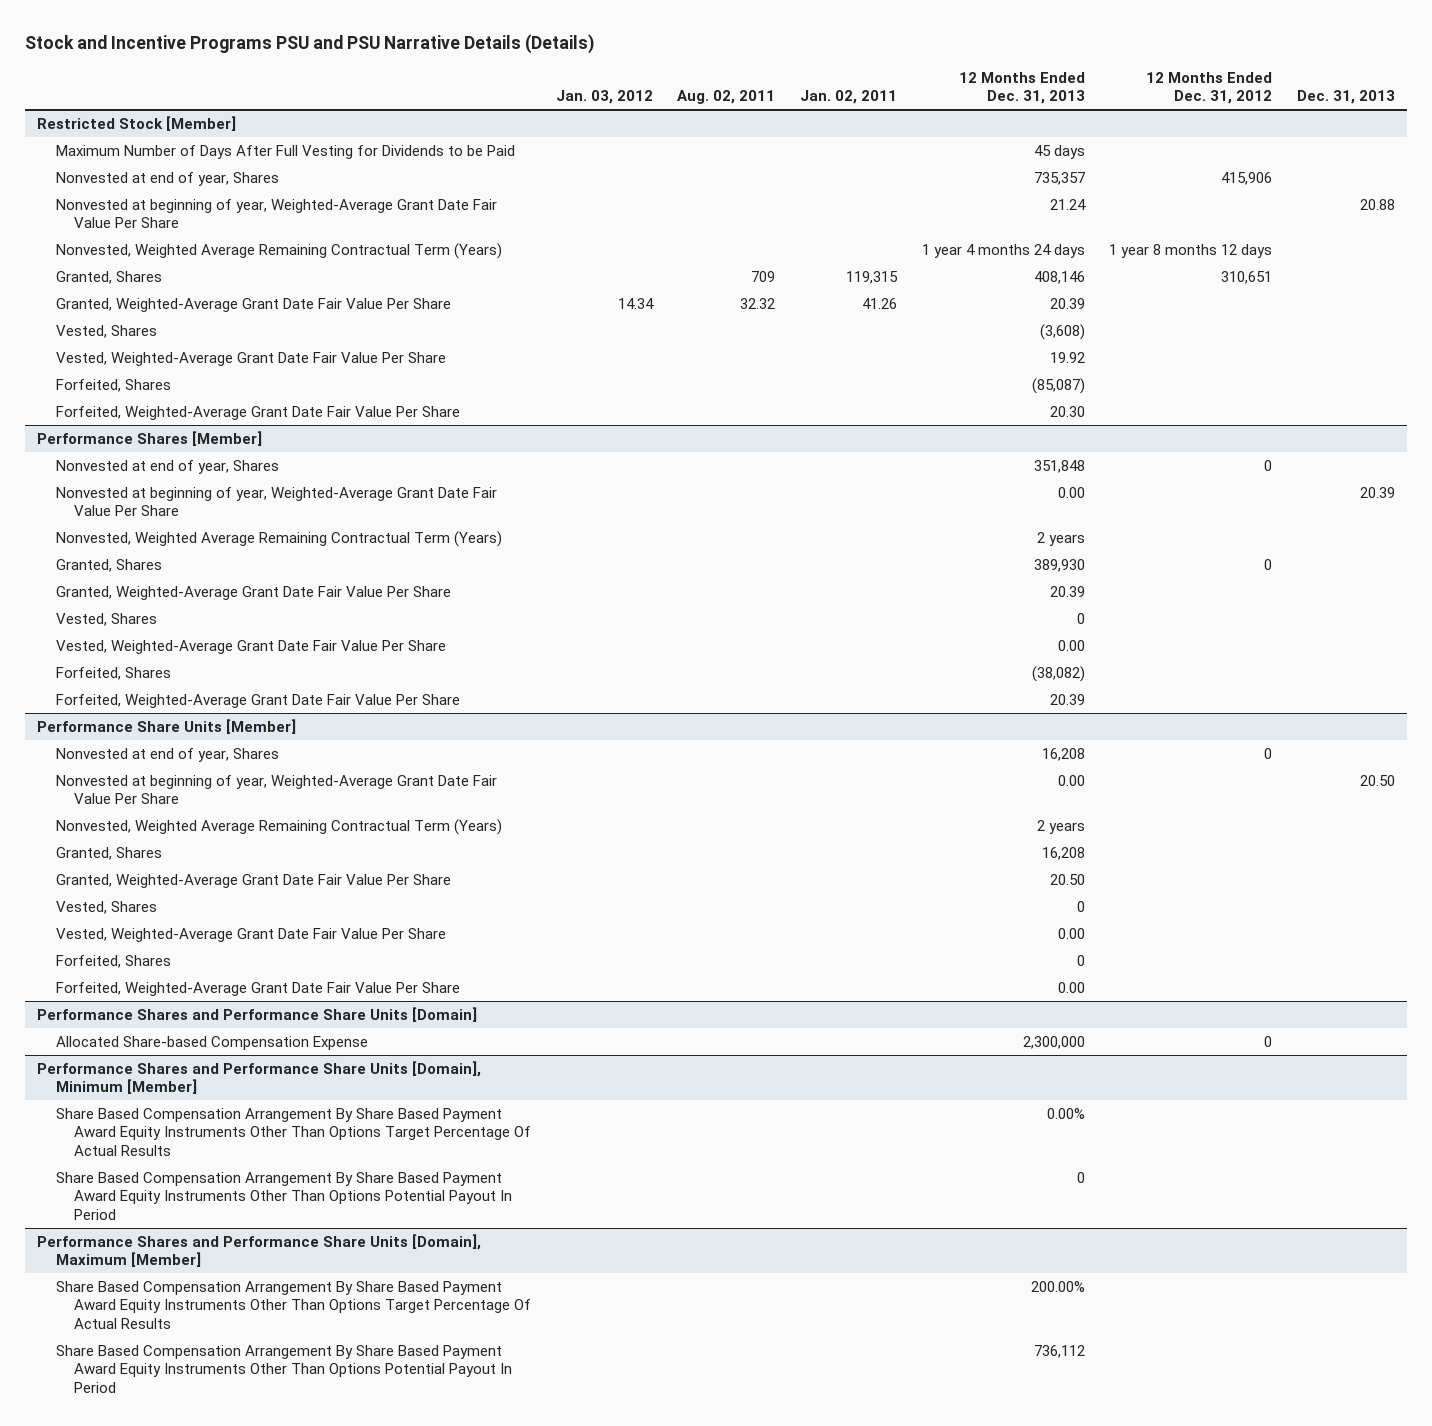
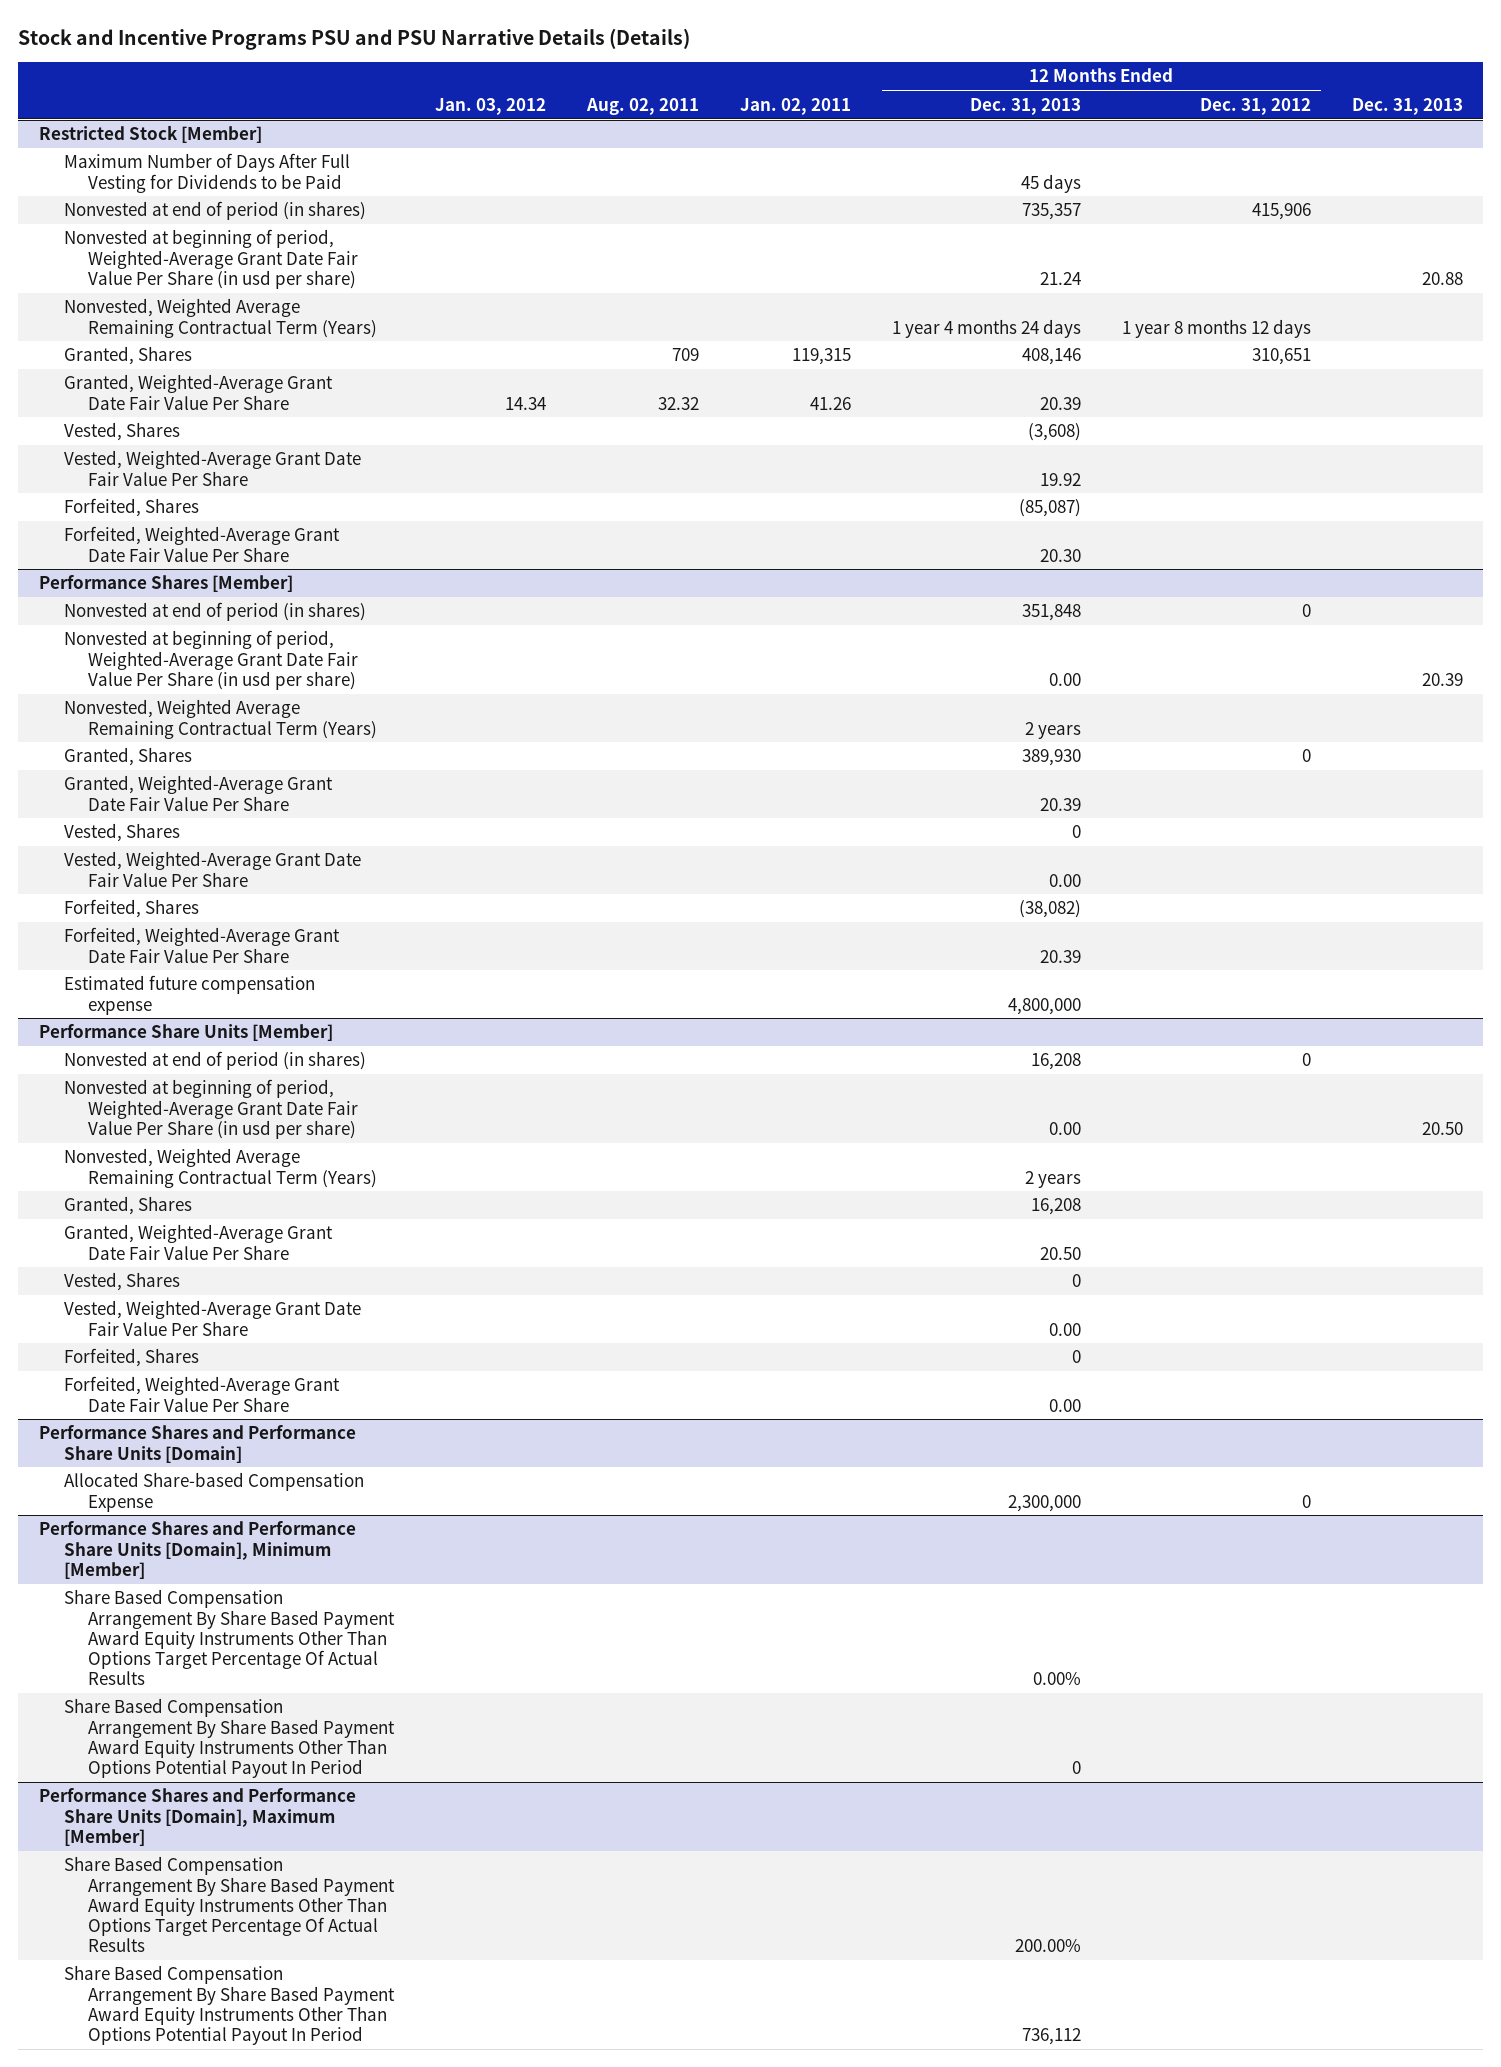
[55,171,279,186] Nonvested at end of year, Shares -> [63,201,366,221] Nonvested at end of period (in shares)
[55,198,497,229] Nonvested at beginning of year, Weighted-Average Grant Date Fair Value Per Share -> [63,229,359,289] Nonvested at beginning of period, Weighted-Average Grant Date Fair Value Per Share (in usd per share)
[55,459,279,474] Nonvested at end of year, Shares -> [63,602,366,622] Nonvested at end of period (in shares)
[55,486,497,517] Nonvested at beginning of year, Weighted-Average Grant Date Fair Value Per Share -> [63,630,359,690] Nonvested at beginning of period, Weighted-Average Grant Date Fair Value Per Share (in usd per share)
none -> [63,975,315,1015] Estimated future compensation expense
[55,747,279,762] Nonvested at end of year, Shares -> [63,1051,366,1071] Nonvested at end of period (in shares)
[55,774,497,805] Nonvested at beginning of year, Weighted-Average Grant Date Fair Value Per Share -> [63,1079,359,1139] Nonvested at beginning of period, Weighted-Average Grant Date Fair Value Per Share (in usd per share)

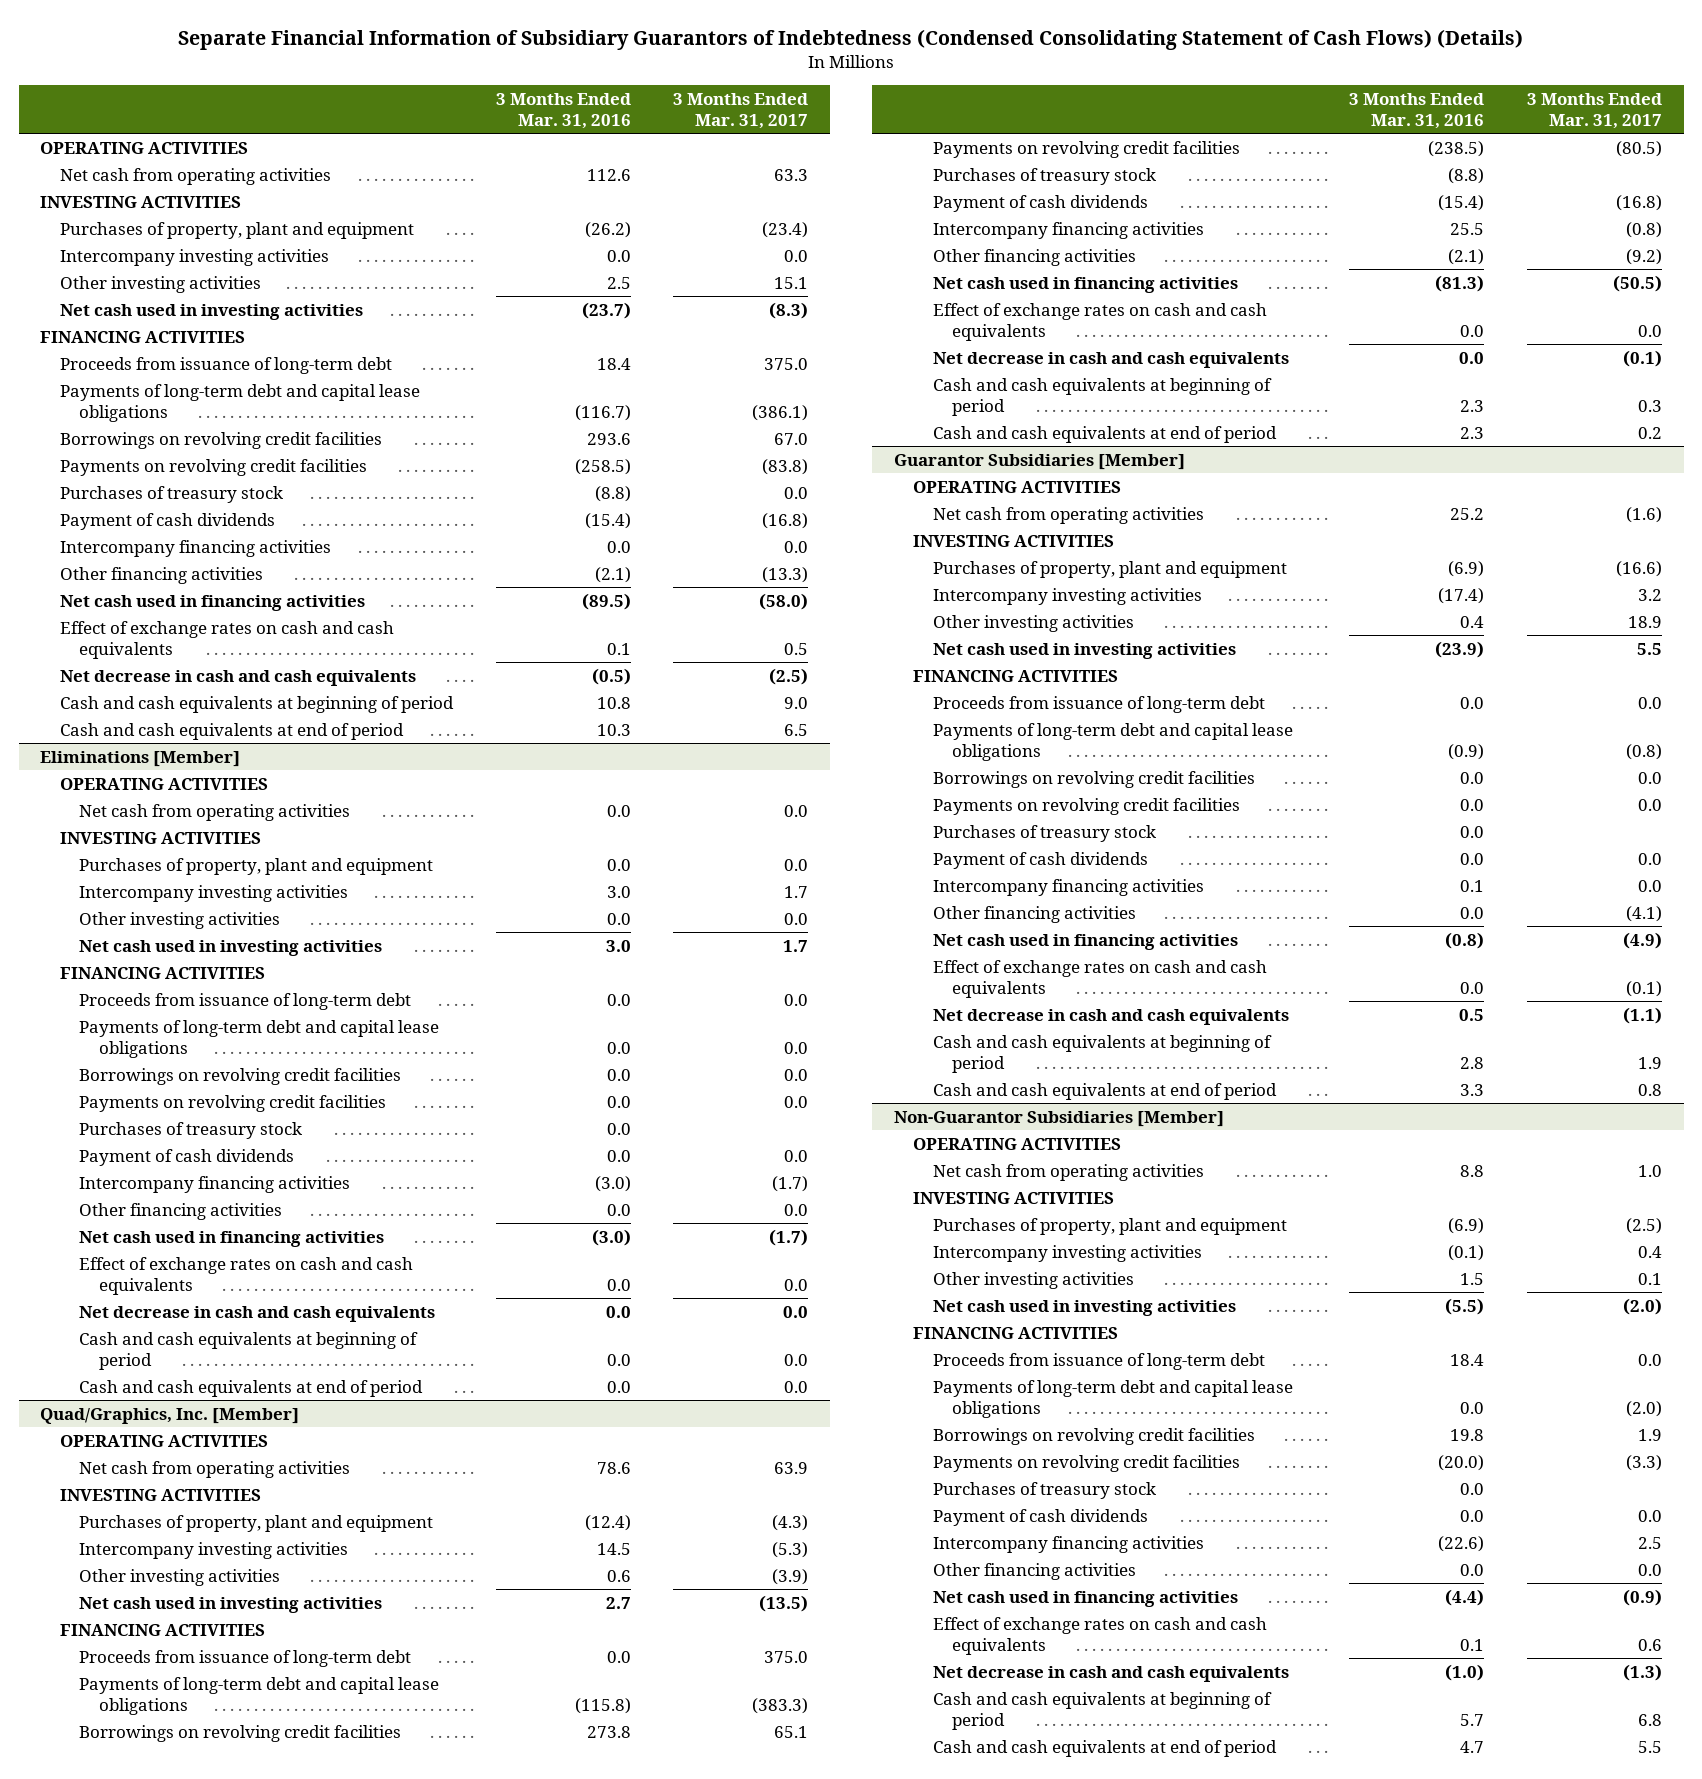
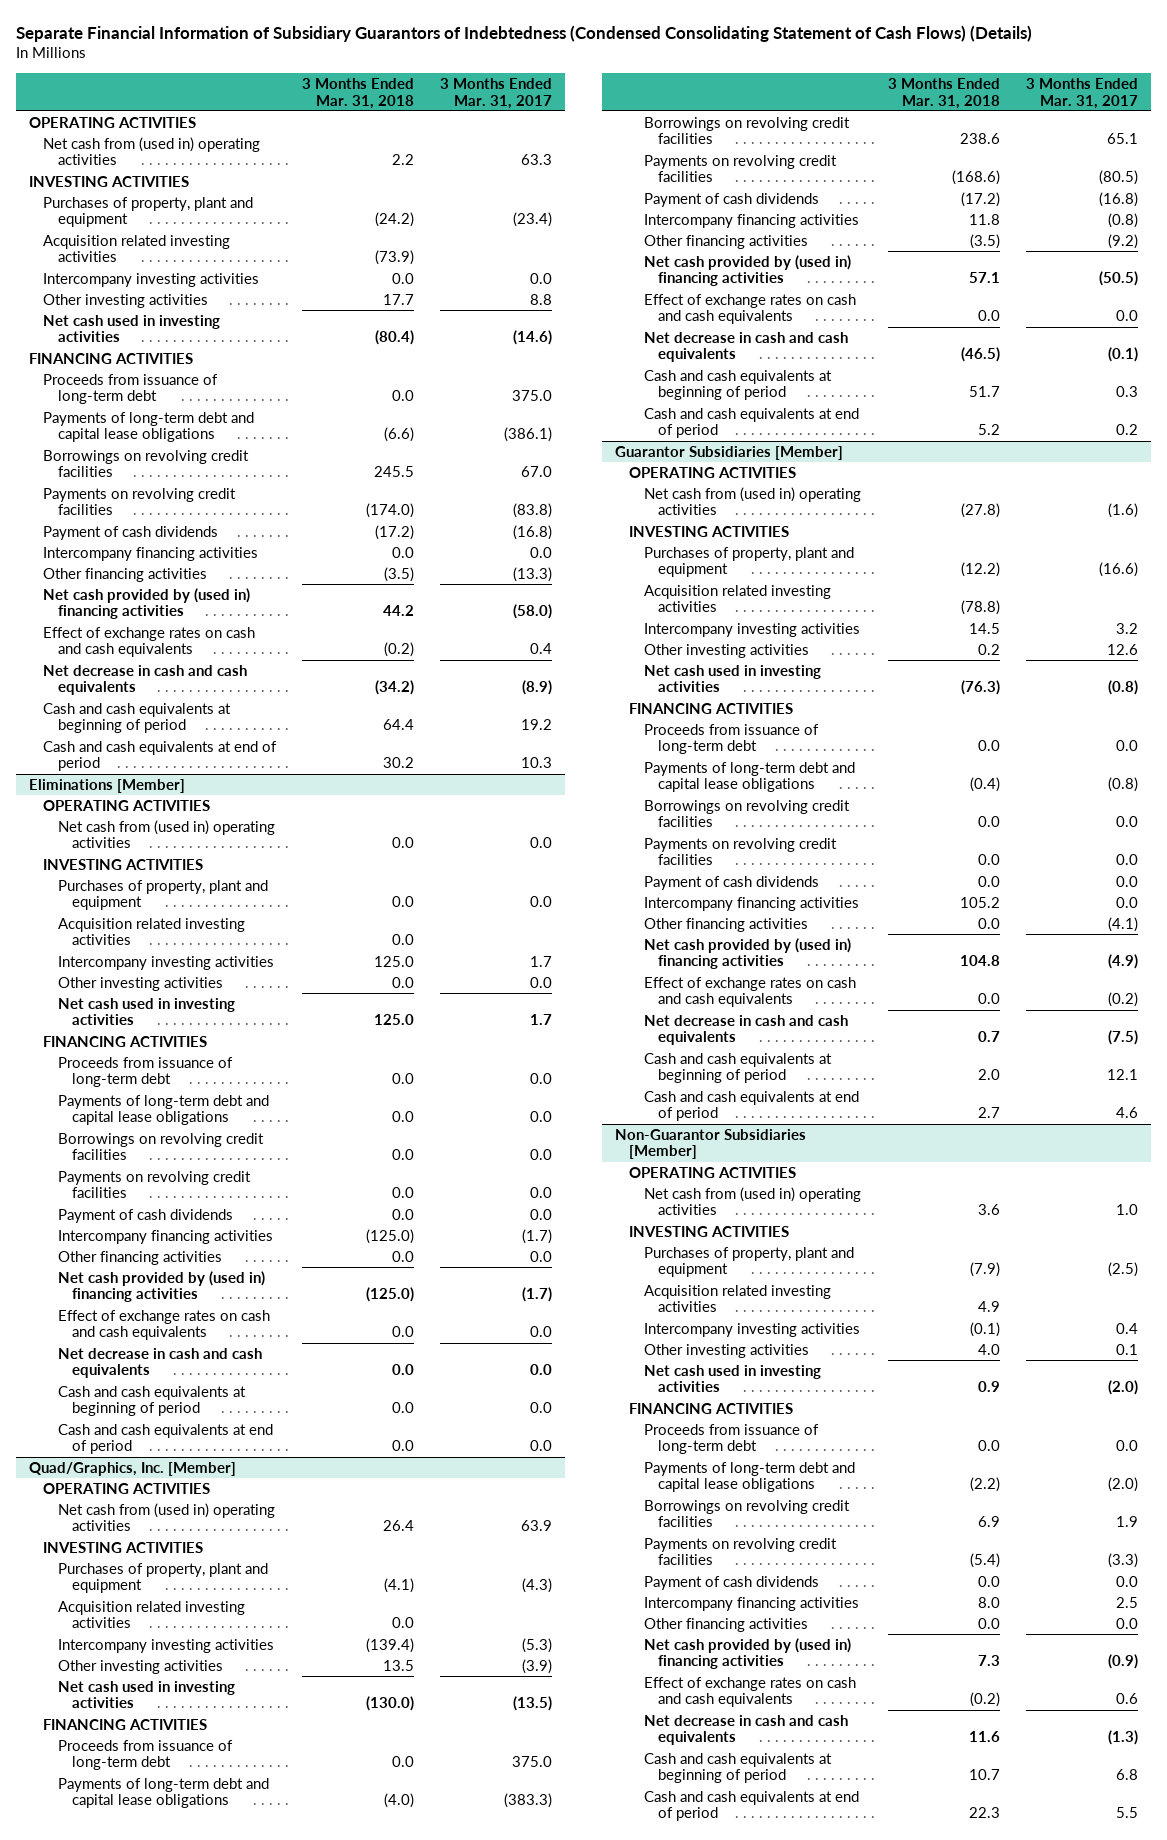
[495,92,631,129] 3 Months Ended Mar. 31, 2016 -> none
none -> [302,77,415,109] 3 Months Ended Mar. 31, 2018
[59,167,331,185] Net cash from operating activities -> [43,136,261,166] Net cash from (used in) operating activities
none -> [43,234,231,263] Acquisition related investing activities
[774,276,809,289] 15.1 -> [530,293,553,305] 8.8
[769,301,809,319] (8.3) -> [513,330,553,346] (14.6)
[59,485,283,503] Purchases of treasury stock -> none
[59,594,365,611] Net cash used in financing activities -> [43,587,251,620] Net cash provided by (used in) financing activities
[784,642,809,655] 0.5 -> [530,643,553,655] 0.4
[769,667,809,685] (2.5) -> [522,680,553,696] (8.9)
[784,696,809,709] 9.0 -> [521,719,553,731] 19.2
[784,723,809,736] 6.5 -> [521,757,553,769] 10.3
[79,803,351,821] Net cash from operating activities -> [57,819,275,849] Net cash from (used in) operating activities
none -> [57,917,245,946] Acquisition related investing activities
[79,1121,303,1139] Purchases of treasury stock -> none
[79,1230,385,1247] Net cash used in financing activities -> [57,1270,265,1303] Net cash provided by (used in) financing activities
[79,1460,351,1478] Net cash from operating activities -> [57,1502,275,1532] Net cash from (used in) operating activities
none -> [57,1600,245,1629] Acquisition related investing activities
[932,167,1156,185] Purchases of treasury stock -> none
[932,276,1238,293] Net cash used in financing activities -> [643,254,851,287] Net cash provided by (used in) financing activities
[932,506,1204,524] Net cash from operating activities -> [643,486,861,516] Net cash from (used in) operating activities
none -> [643,584,831,613] Acquisition related investing activities
[1628,615,1663,628] 18.9 -> [1107,643,1139,655] 12.6
[1637,642,1663,655] 5.5 -> [1108,680,1139,696] (0.8)
[932,824,1156,842] Purchases of treasury stock -> none
[932,933,1238,950] Net cash used in financing activities -> [643,937,851,970] Net cash provided by (used in) financing activities
[1626,980,1663,997] (0.1) -> [1108,992,1139,1008] (0.2)
[1623,1006,1663,1024] (1.1) -> [1108,1030,1139,1046] (7.5)
[1638,1056,1663,1069] 1.9 -> [1107,1069,1139,1081] 12.1
[1638,1083,1663,1096] 0.8 -> [1116,1107,1139,1119] 4.6
[932,1163,1204,1181] Net cash from operating activities -> [643,1186,861,1216] Net cash from (used in) operating activities
none -> [643,1284,831,1313] Acquisition related investing activities
[932,1481,1156,1499] Purchases of treasury stock -> none
[932,1590,1238,1607] Net cash used in financing activities -> [643,1637,851,1670] Net cash provided by (used in) financing activities

